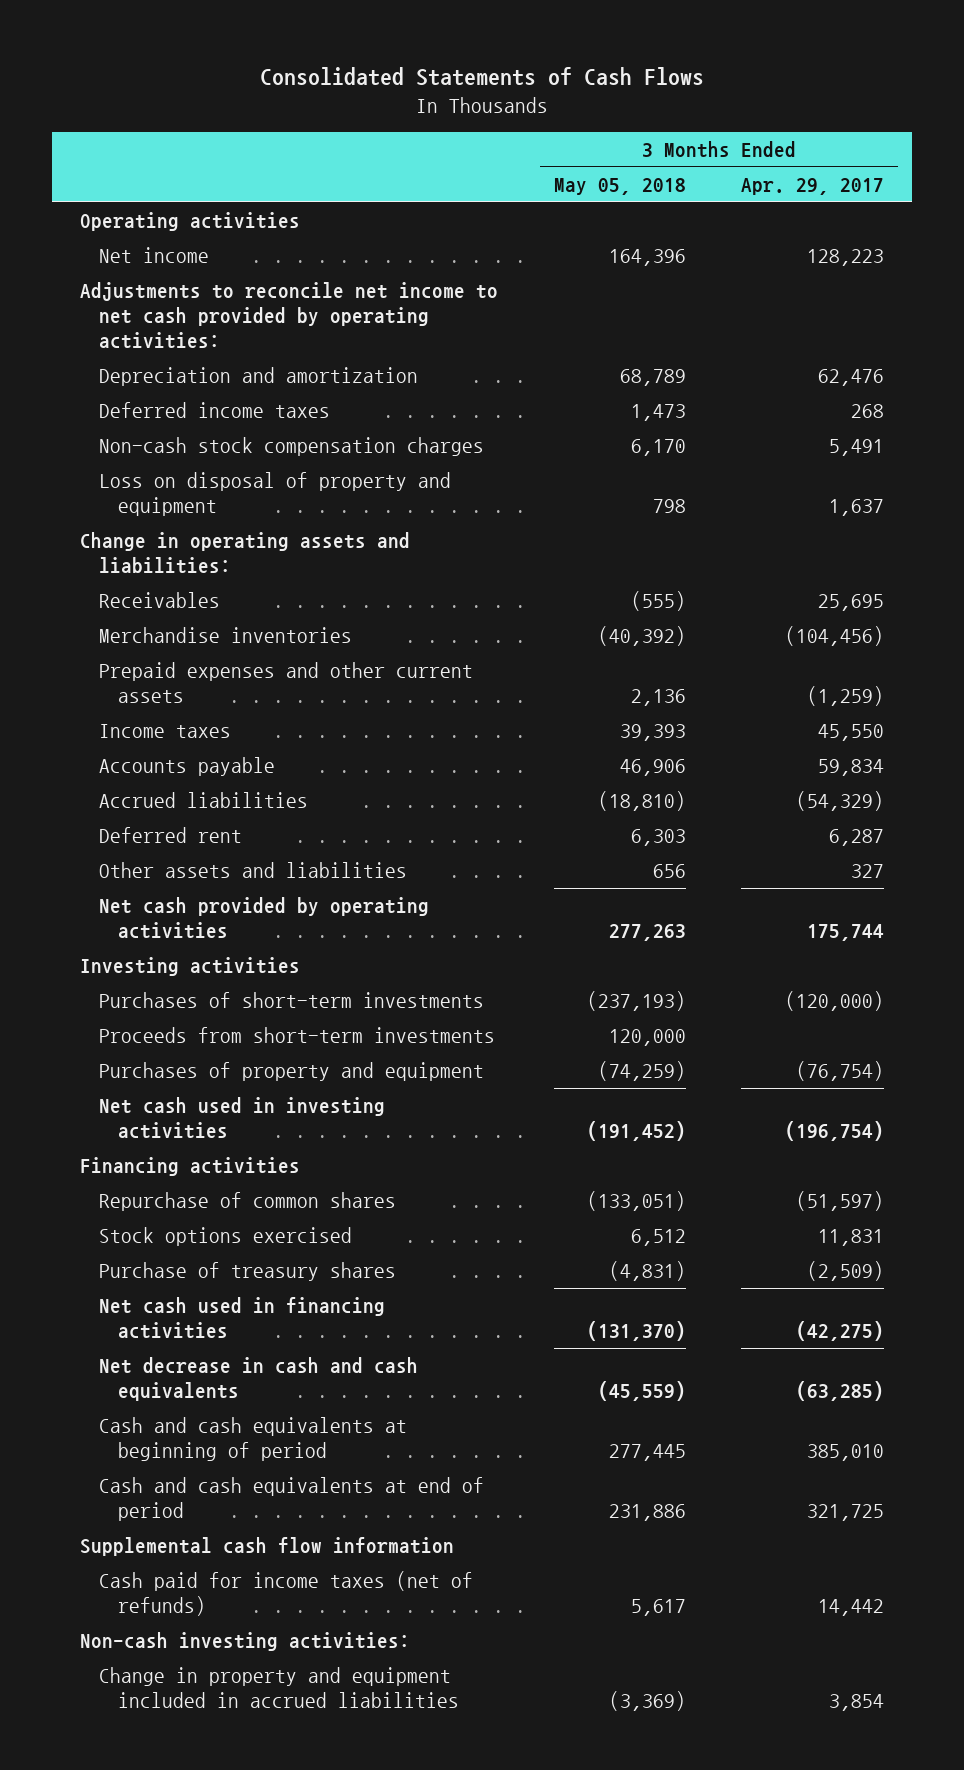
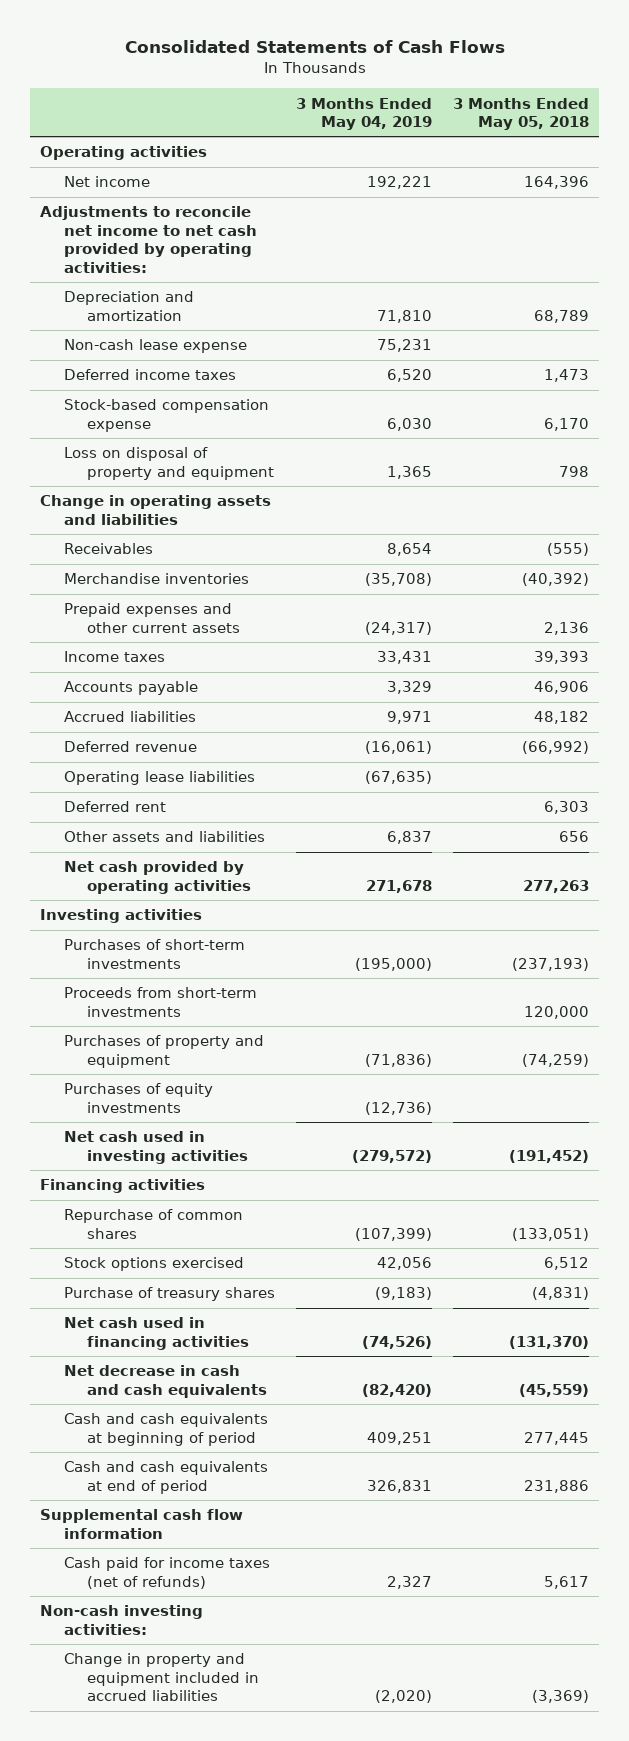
[741,177,885,195] Apr. 29, 2017 -> none
none -> [295,97,432,131] 3 Months Ended May 04, 2019
none -> [63,339,247,354] Non-cash lease expense
[98,436,484,456] Non-cash stock compensation charges -> [63,399,269,432] Stock-based compensation expense
[80,531,411,574] Change in operating assets and liabilities: -> [40,495,272,525] Change in operating assets and liabilities
[597,790,686,811] (18,810) -> [533,711,589,725] 48,182
none -> [63,741,197,753] Deferred revenue
none -> [63,771,255,786] Operating lease liabilities
none -> [63,1083,213,1113] Purchases of equity investments

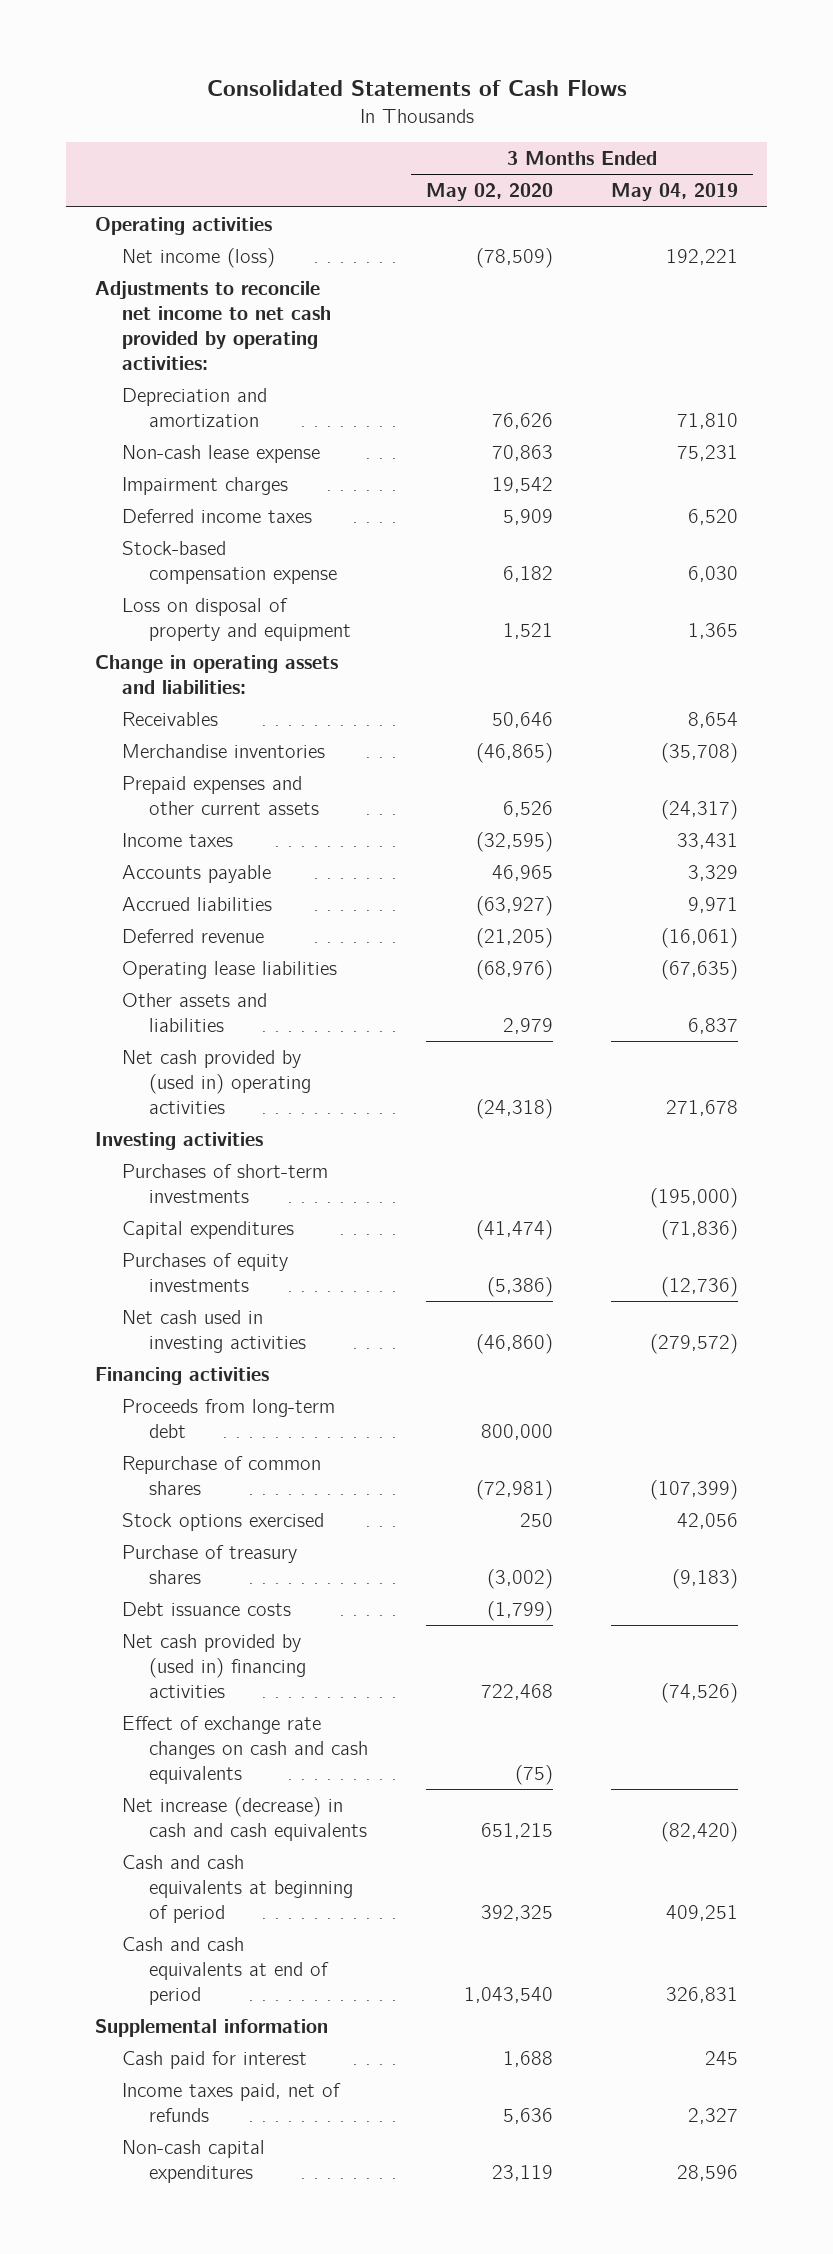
[452,97,589,131] 3 Months Ended May 05, 2018 -> none
none -> [425,183,553,202] May 02, 2020
[63,176,150,188] Net income -> [121,247,275,268] Net income (loss)
none -> [121,476,288,495] Impairment charges
[40,495,272,525] Change in operating assets and liabilities -> [95,654,339,694] Change in operating assets and liabilities:
[63,801,166,813] Deferred rent -> none
[63,861,251,894] Net cash provided by operating activities -> [121,1049,311,1114] Net cash provided by (used in) operating activities
[63,987,257,1017] Proceeds from short-term investments -> none
[63,1035,264,1068] Purchases of property and equipment -> [121,1220,294,1239] Capital expenditures
none -> [121,1398,335,1438] Proceeds from long-term debt
none -> [121,1601,291,1616] Debt issuance costs
[63,1317,249,1350] Net cash used in financing activities -> [121,1633,306,1698] Net cash provided by (used in) financing activities
none -> [121,1715,368,1784] Effect of exchange rate changes on cash and cash equivalents
[63,1365,267,1398] Net decrease in cash and cash equivalents -> [121,1796,367,1841] Net increase (decrease) in cash and cash equivalents
[40,1605,204,1635] Non-cash investing activities: -> none
[63,1653,259,1702] Change in property and equipment included in accrued liabilities -> none
[40,1509,244,1539] Supplemental cash flow information -> [95,2018,329,2037] Supplemental information
none -> [121,2050,307,2069] Cash paid for interest
[63,1557,270,1589] Cash paid for income taxes (net of refunds) -> [121,2082,341,2122] Income taxes paid, net of refunds
none -> [121,2139,265,2183] Non-cash capital expenditures

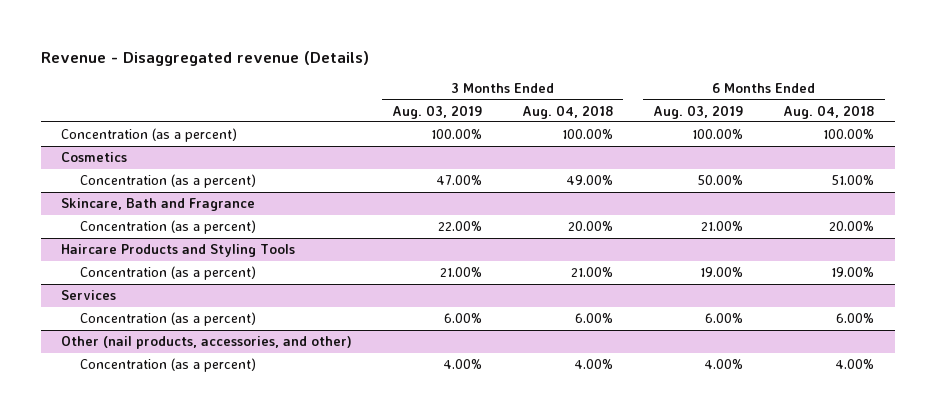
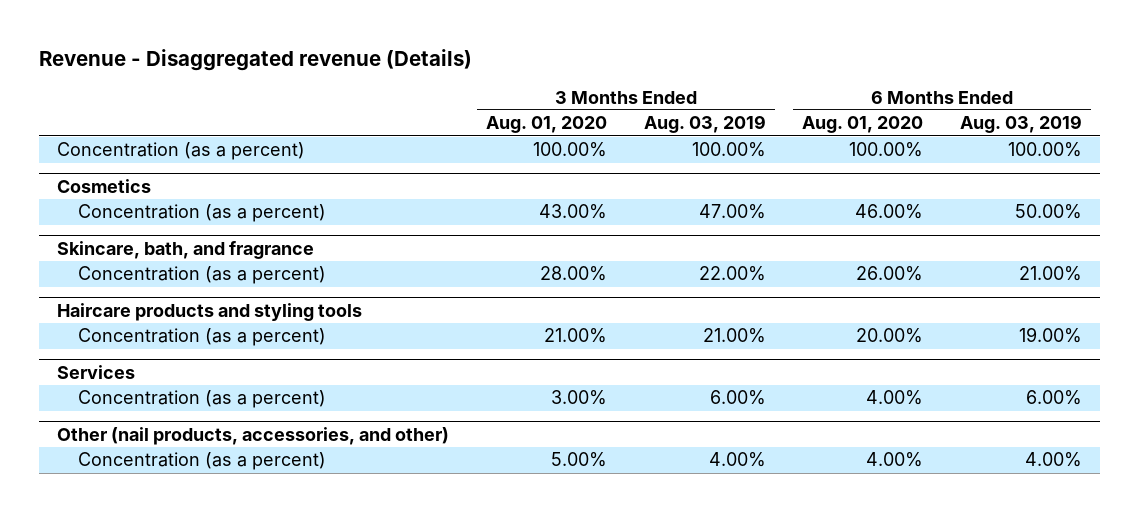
[522,104,614,119] Aug. 04, 2018 -> none
[783,104,875,119] Aug. 04, 2018 -> none
none -> [485,116,607,134] Aug. 01, 2020
none -> [802,116,924,134] Aug. 01, 2020
[60,198,255,212] Skincare, Bath and Fragrance -> [57,240,315,259] Skincare, bath, and fragrance
[60,244,295,258] Haircare Products and Styling Tools -> [57,302,363,321] Haircare products and styling tools

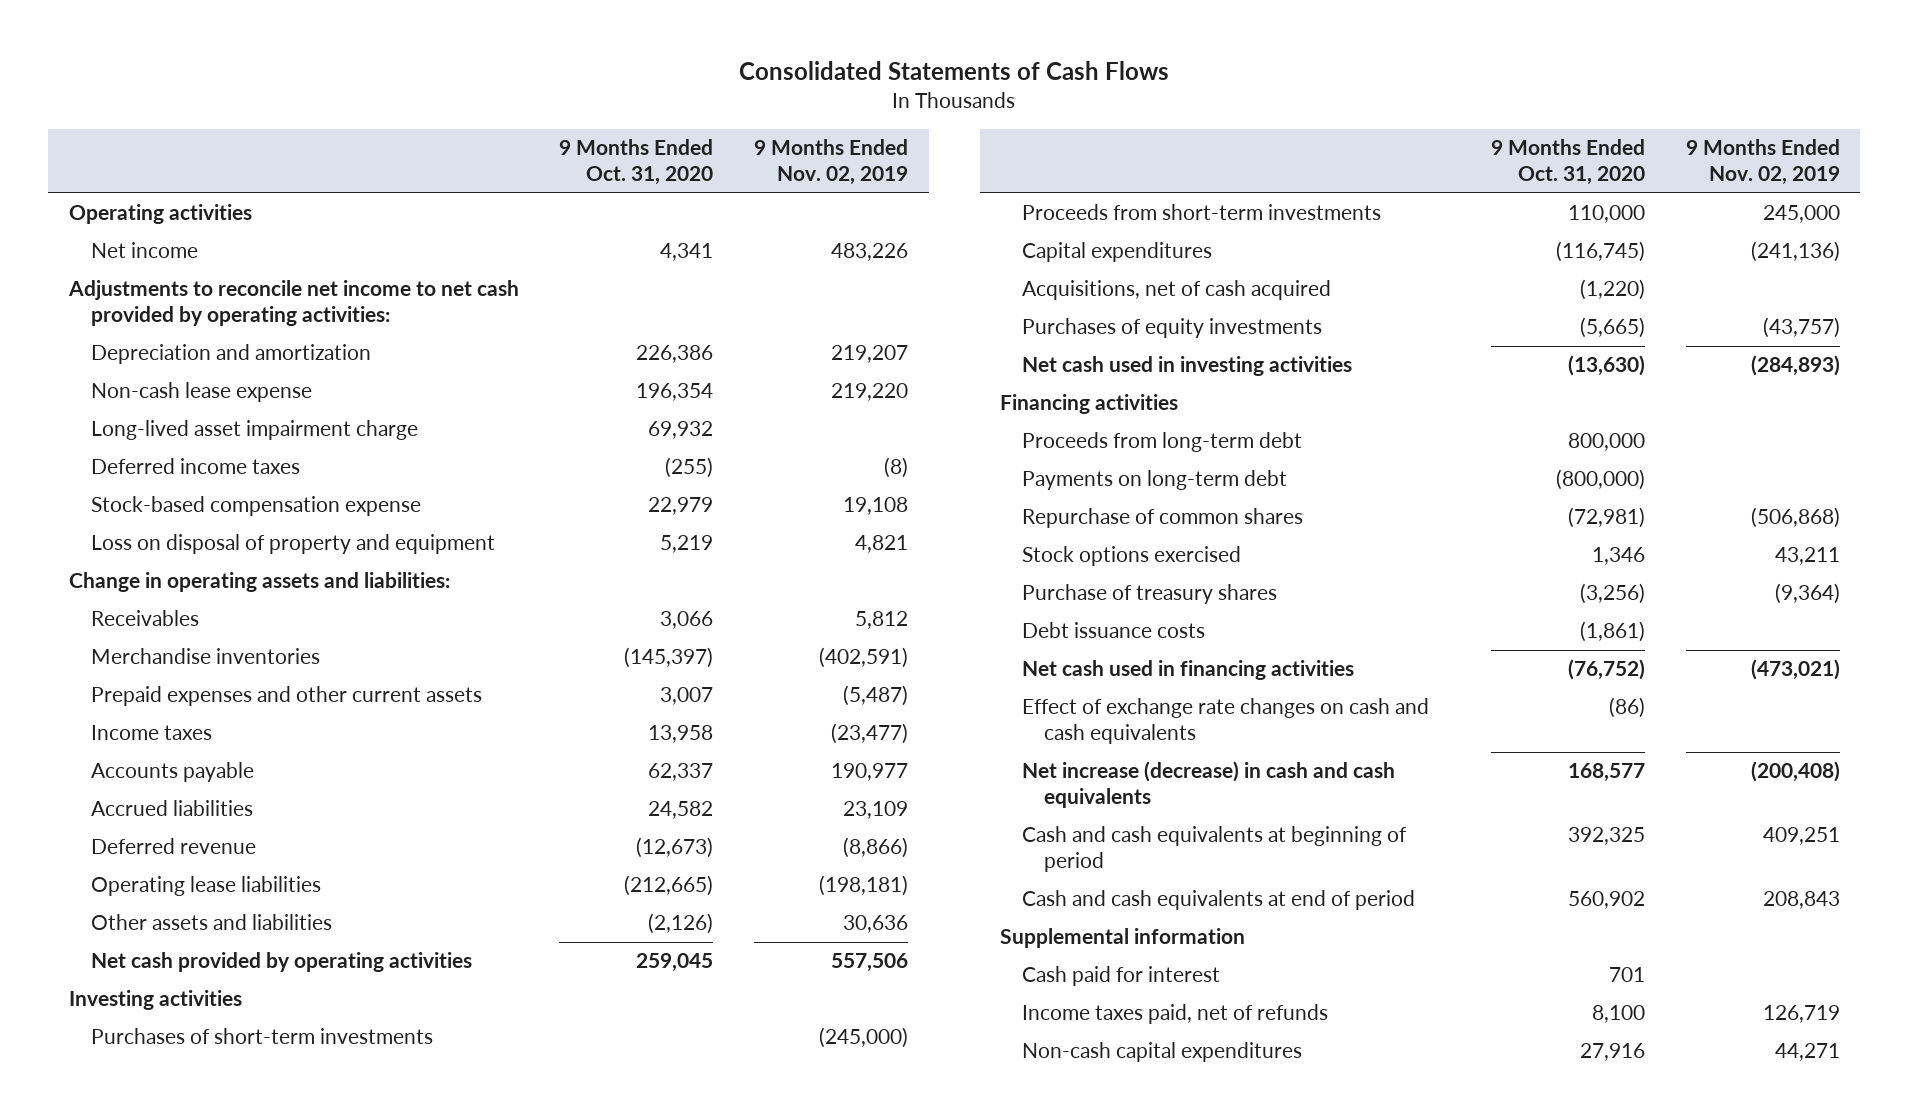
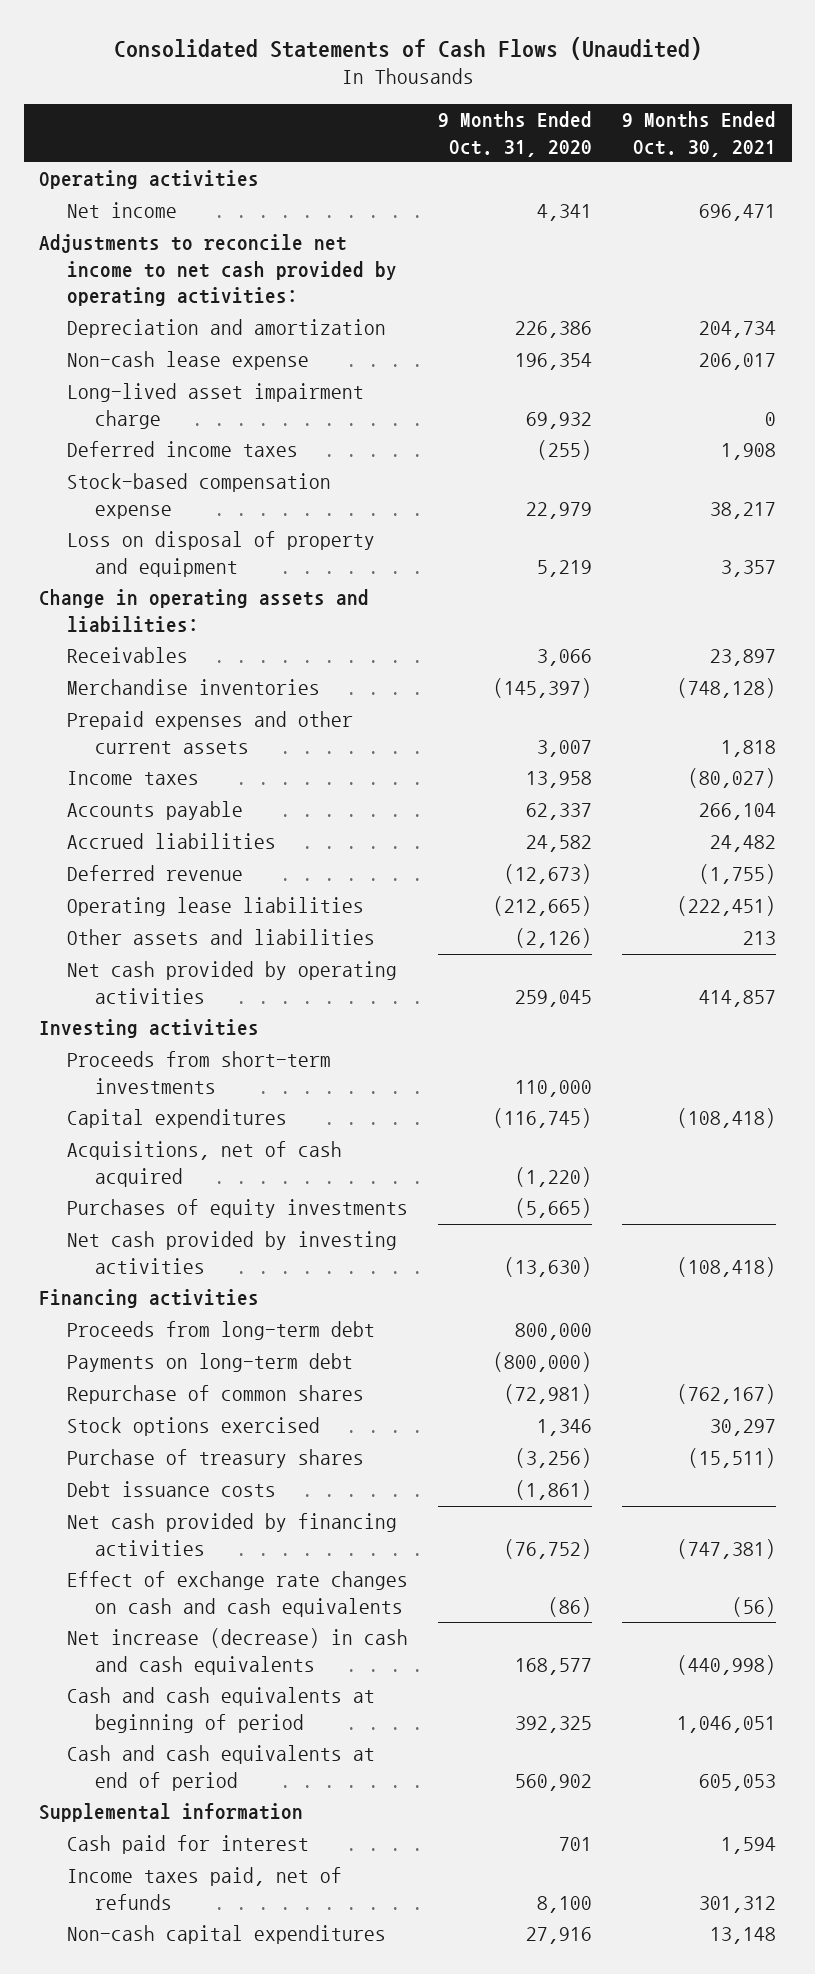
[739,61,1170,81] Consolidated Statements of Cash Flows -> [113,36,702,60] Consolidated Statements of Cash Flows (Unaudited)
[754,138,909,186] 9 Months Ended Nov. 02, 2019 -> none
none -> [622,111,777,157] 9 Months Ended Oct. 30, 2021
[90,1028,433,1045] Purchases of short-term investments -> none
[1022,356,1353,377] Net cash used in investing activities -> [66,1231,397,1274] Net cash provided by investing activities
[1022,660,1355,681] Net cash used in financing activities -> [66,1513,397,1556] Net cash provided by financing activities

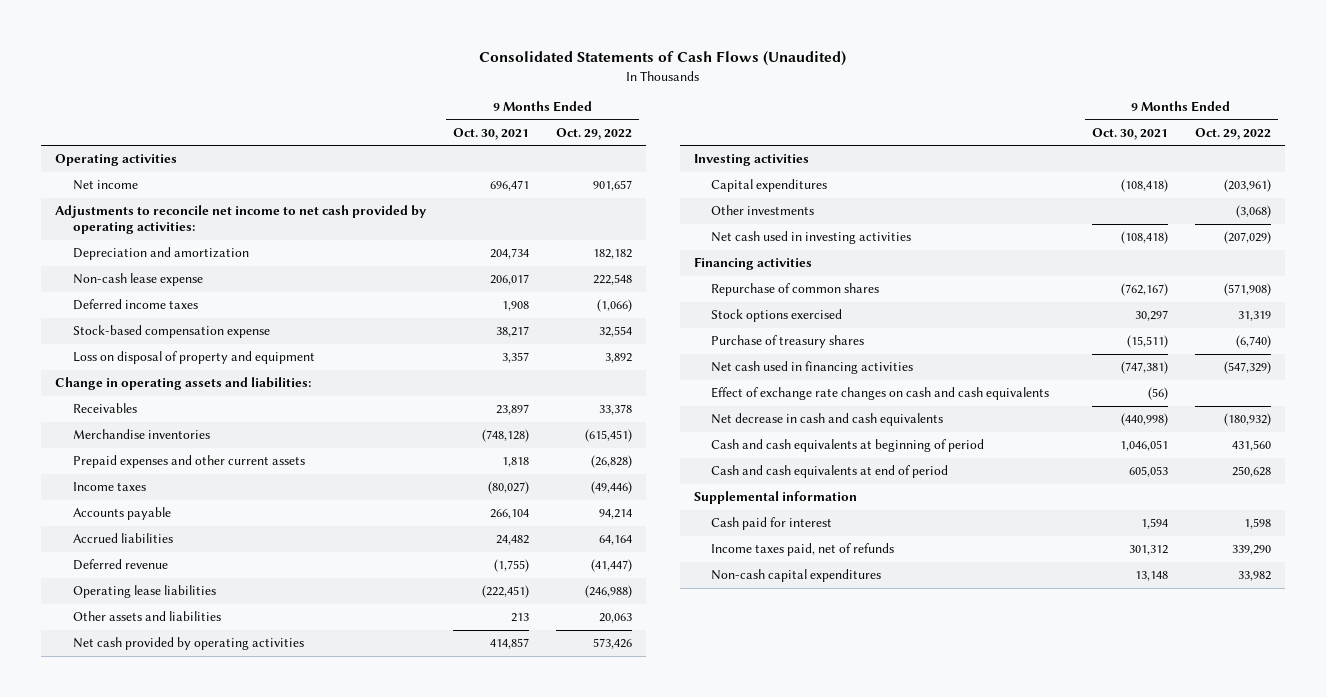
[438,111,593,157] 9 Months Ended Oct. 31, 2020 -> none
none -> [556,128,633,141] Oct. 29, 2022
[66,383,364,429] Long-lived asset impairment charge -> none
[66,1051,331,1094] Proceeds from short-term investments -> none
[66,1141,342,1187] Acquisitions, net of cash acquired -> none
[66,1199,408,1219] Purchases of equity investments -> none
none -> [711,205,815,216] Other investments
[66,1231,397,1274] Net cash provided by investing activities -> [711,231,912,245] Net cash used in investing activities
[66,1321,375,1341] Proceeds from long-term debt -> none
[66,1353,353,1373] Payments on long-term debt -> none
[66,1481,276,1498] Debt issuance costs -> none
[66,1513,397,1556] Net cash provided by financing activities -> [711,361,914,375] Net cash used in financing activities
[66,1628,408,1675] Net increase (decrease) in cash and cash equivalents -> [711,413,944,427] Net decrease in cash and cash equivalents

